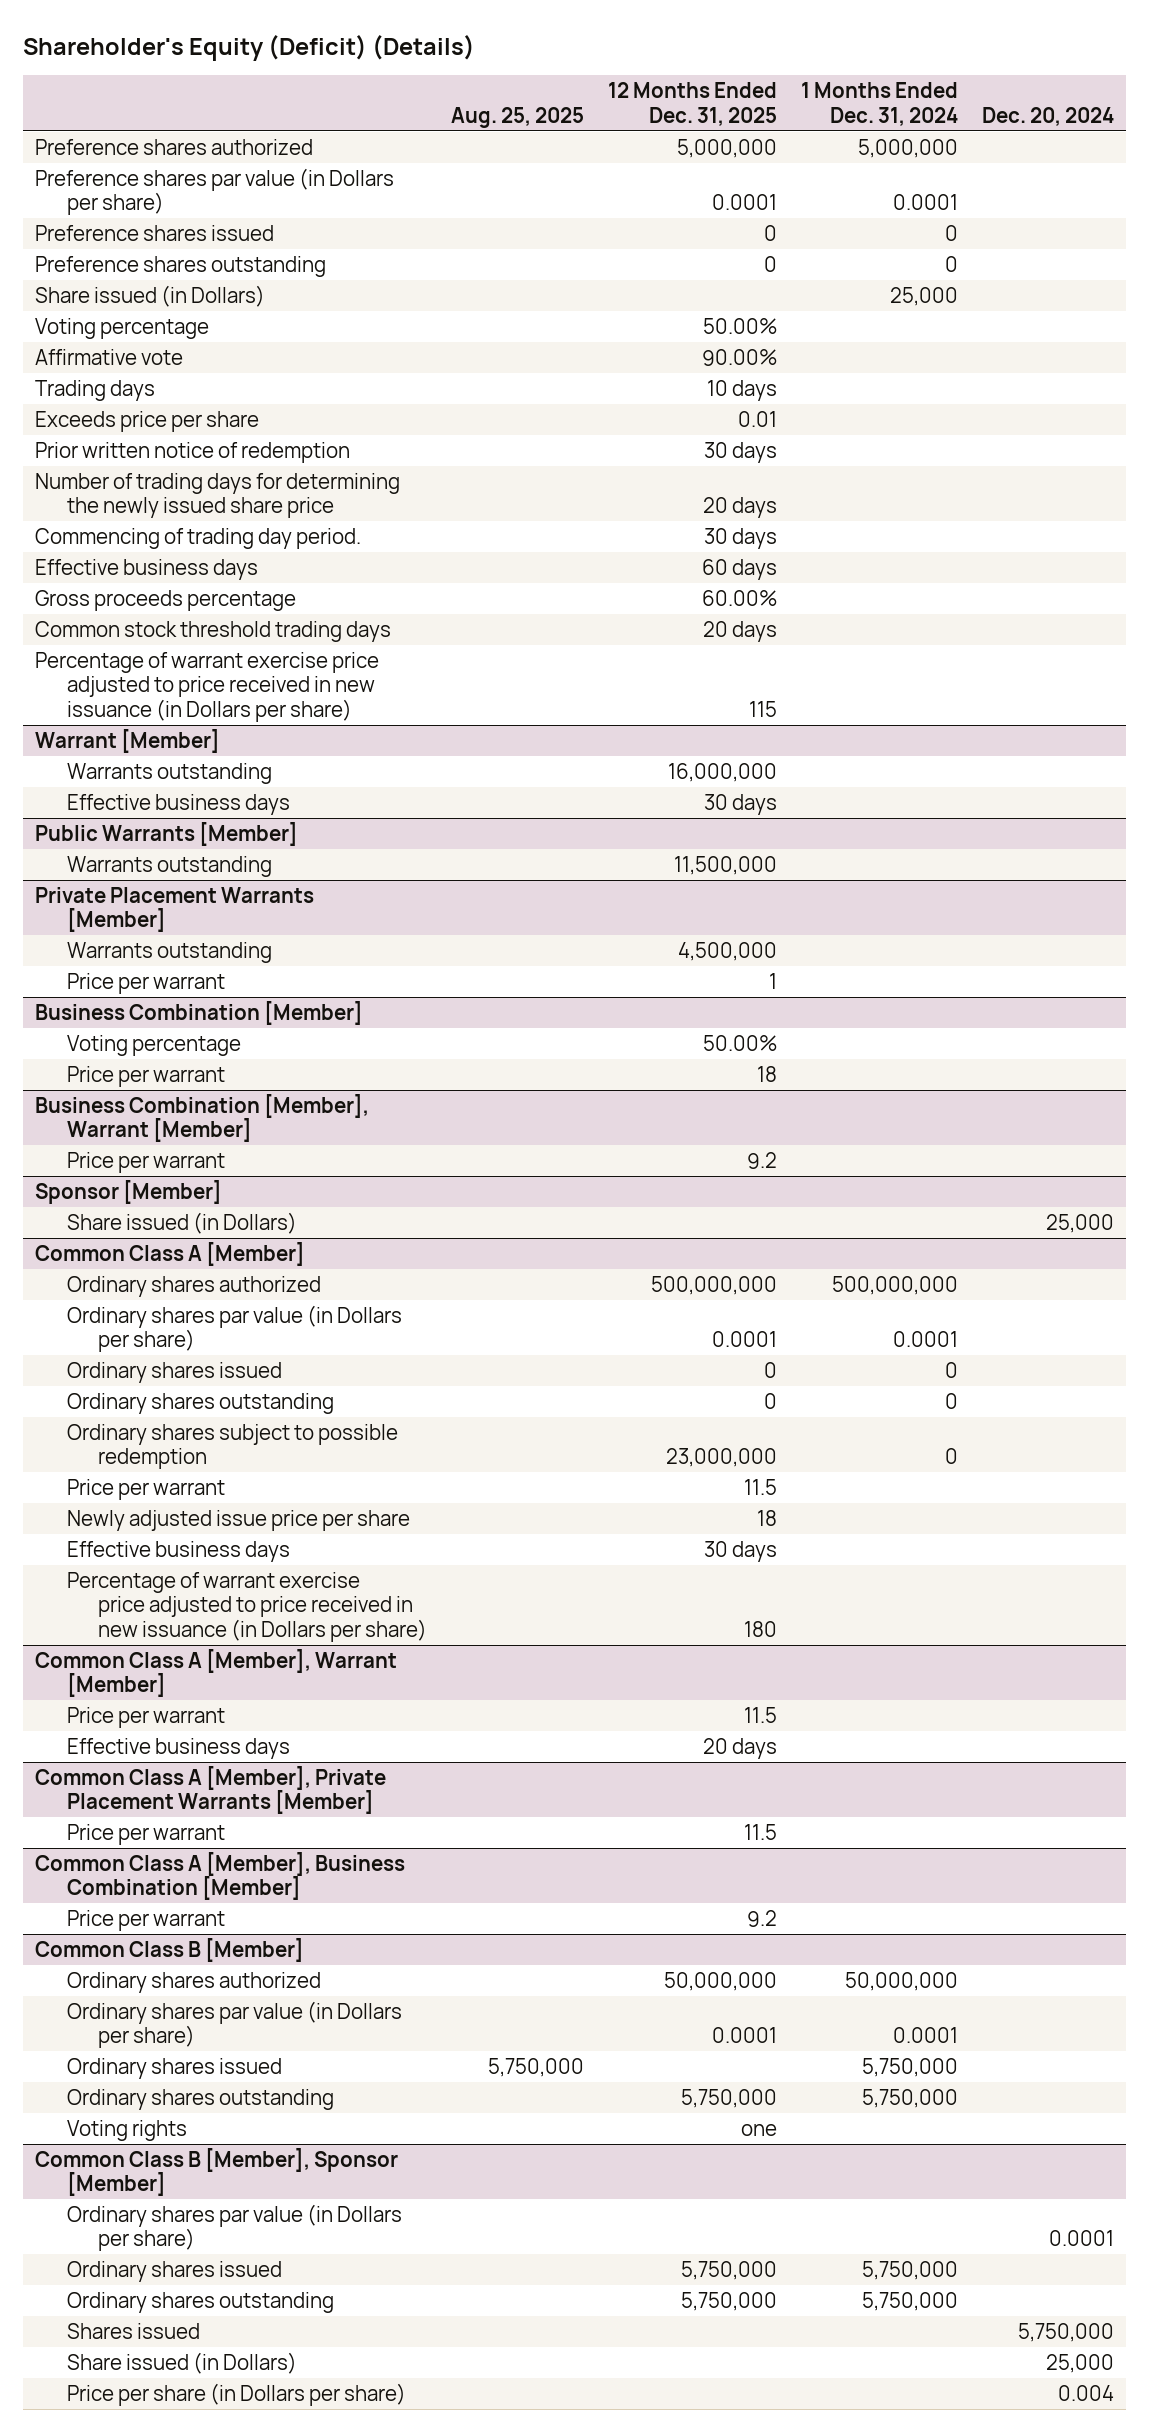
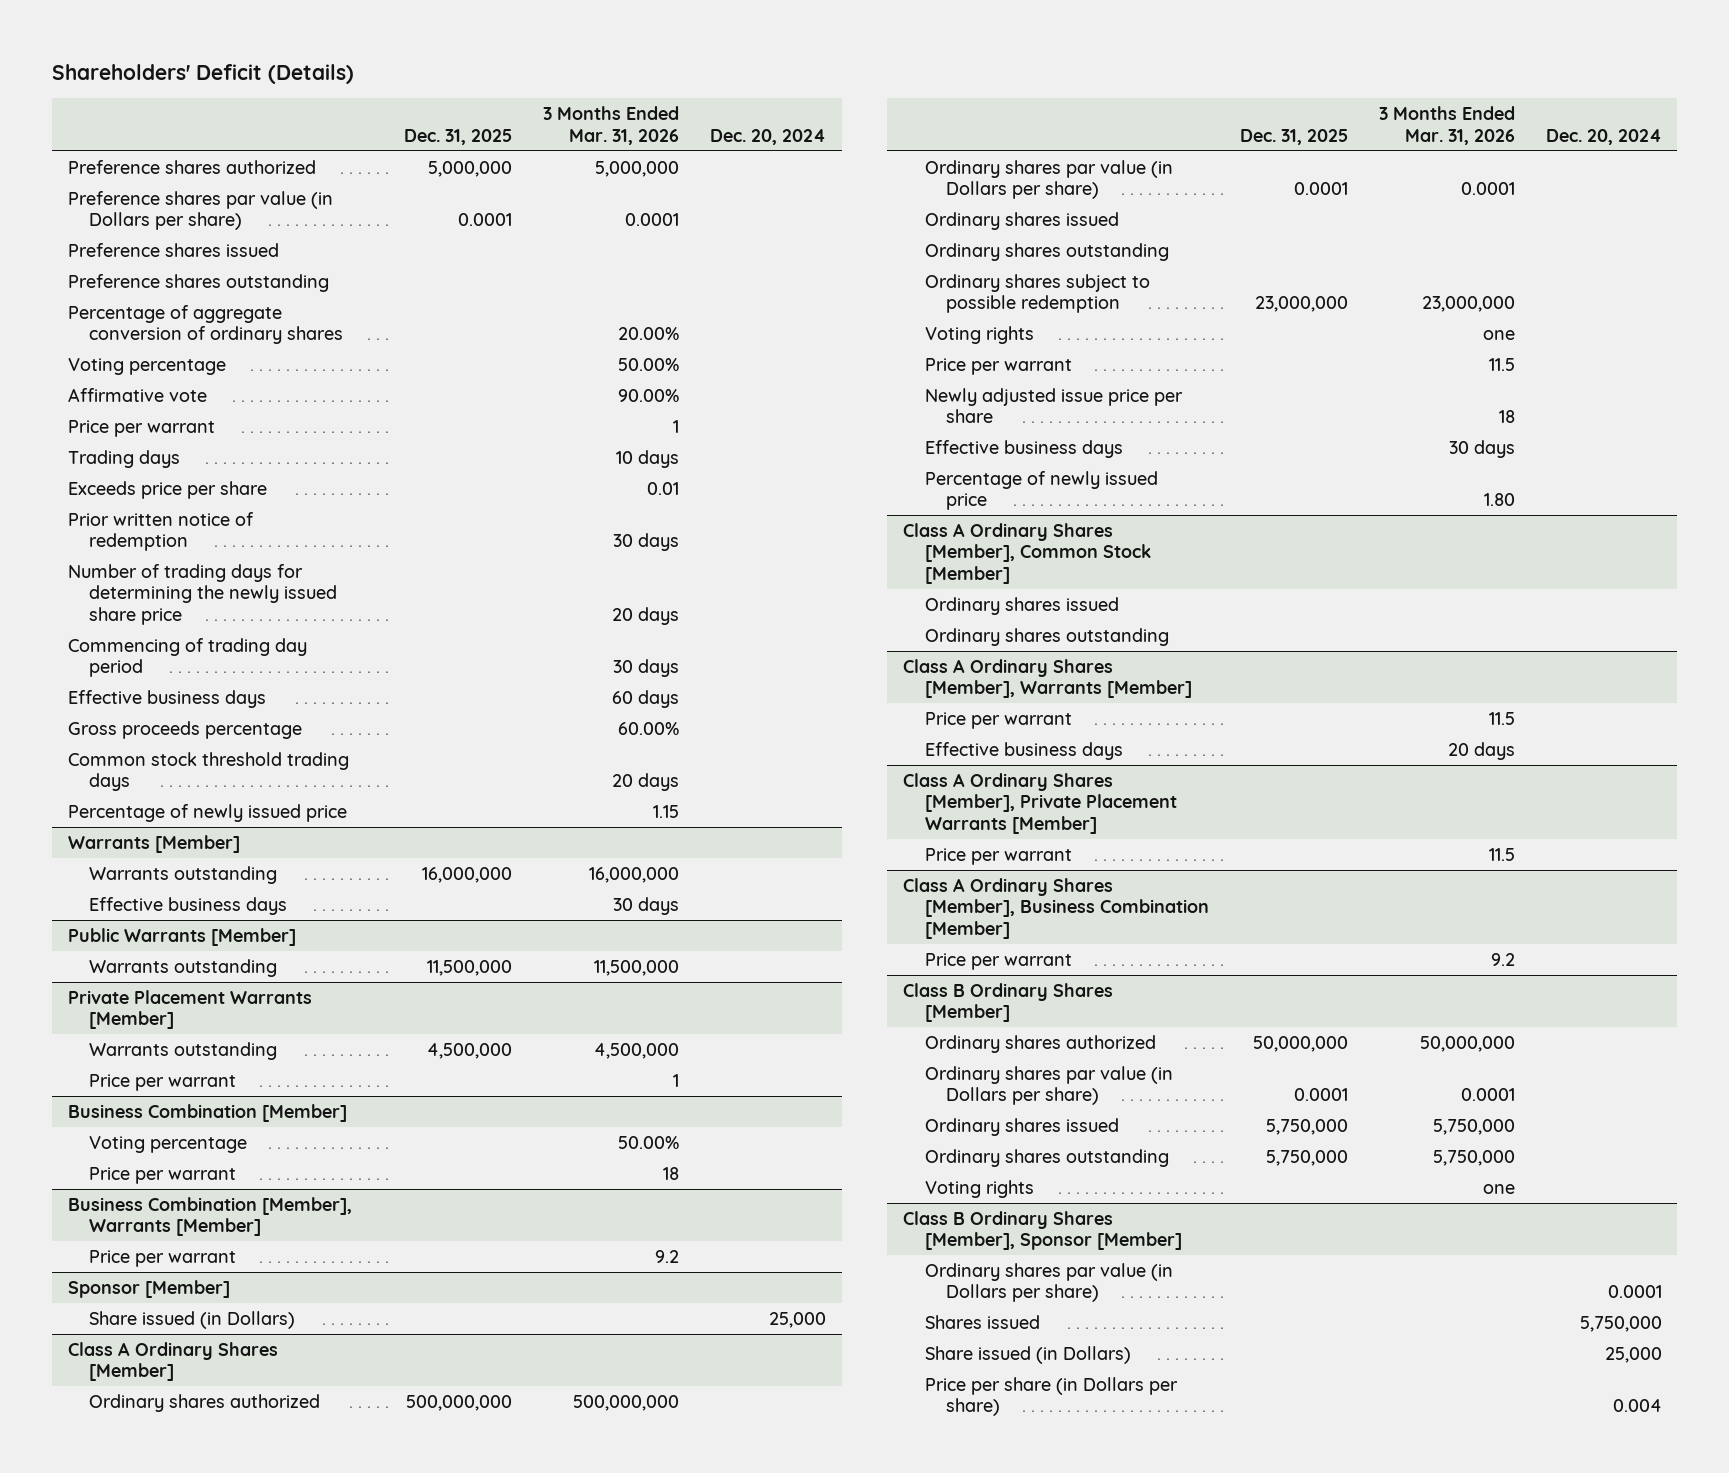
[23,35,476,62] Shareholder's Equity (Deficit) (Details) -> [52,64,355,85] Shareholders' Deficit (Details)
[451,106,585,128] Aug. 25, 2025 -> none
[608,82,778,126] 12 Months Ended Dec. 31, 2025 -> none
[801,82,959,126] 1 Months Ended Dec. 31, 2024 -> none
none -> [404,128,513,145] Dec. 31, 2025
none -> [543,106,680,145] 3 Months Ended Mar. 31, 2026
[35,284,266,307] Share issued (in Dollars) -> none
none -> [67,304,344,345] Percentage of aggregate conversion of ordinary shares
none -> [67,419,215,437] Price per warrant
[35,527,362,549] Commencing of trading day period. -> [67,637,307,678] Commencing of trading day period
[35,651,380,722] Percentage of warrant exercise price adjusted to price received in new issuance (in Dollars per share) -> [67,803,347,822] Percentage of newly issued price
[35,728,221,753] Warrant [Member] -> [67,834,240,853] Warrants [Member]
[35,1093,370,1143] Business Combination [Member], Warrant [Member] -> [67,1196,352,1237] Business Combination [Member], Warrants [Member]
[35,1241,306,1266] Common Class A [Member] -> [67,1341,278,1382] Class A Ordinary Shares [Member]
none -> [924,325,1034,344] Voting rights
[66,1571,428,1642] Percentage of warrant exercise price adjusted to price received in new issuance (in Dollars per share) -> [924,470,1158,511] Percentage of newly issued price
none -> [902,522,1151,585] Class A Ordinary Shares [Member], Common Stock [Member]
none -> [924,596,1119,615] Ordinary shares issued
none -> [924,627,1169,646] Ordinary shares outstanding
[35,1648,398,1698] Common Class A [Member], Warrant [Member] -> [902,658,1192,699] Class A Ordinary Shares [Member], Warrants [Member]
[35,1765,387,1815] Common Class A [Member], Private Placement Warrants [Member] -> [902,772,1177,835] Class A Ordinary Shares [Member], Private Placement Warrants [Member]
[35,1851,406,1901] Common Class A [Member], Business Combination [Member] -> [902,877,1209,940] Class A Ordinary Shares [Member], Business Combination [Member]
[35,1937,305,1962] Common Class B [Member] -> [902,982,1113,1023] Class B Ordinary Shares [Member]
[35,2147,399,2197] Common Class B [Member], Sponsor [Member] -> [902,1210,1182,1251] Class B Ordinary Shares [Member], Sponsor [Member]
[66,2260,282,2282] Ordinary shares issued -> none
[66,2291,334,2313] Ordinary shares outstanding -> none

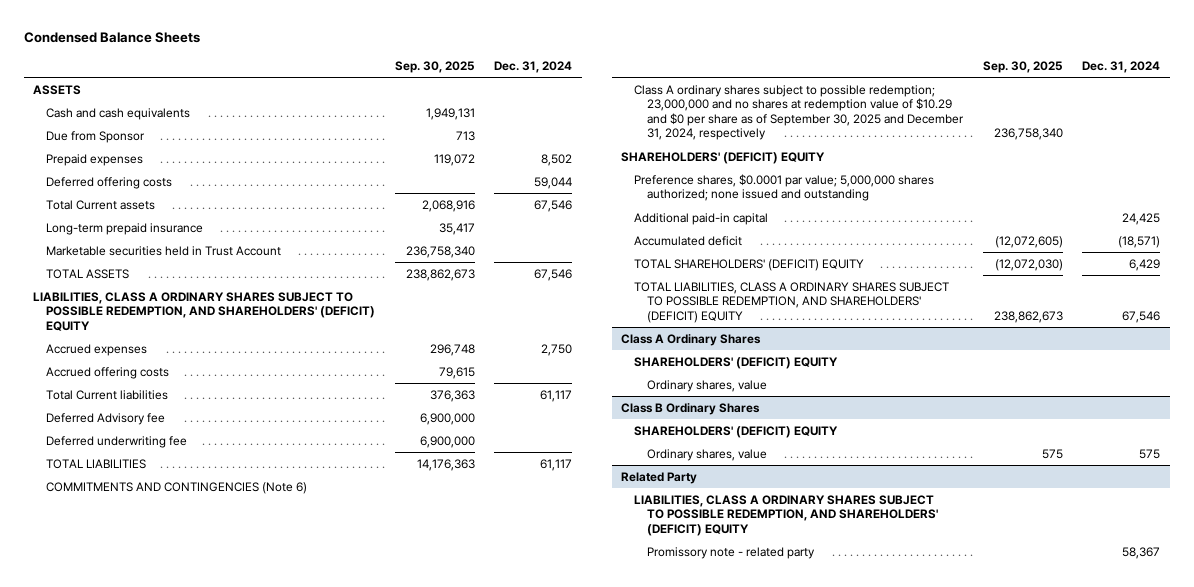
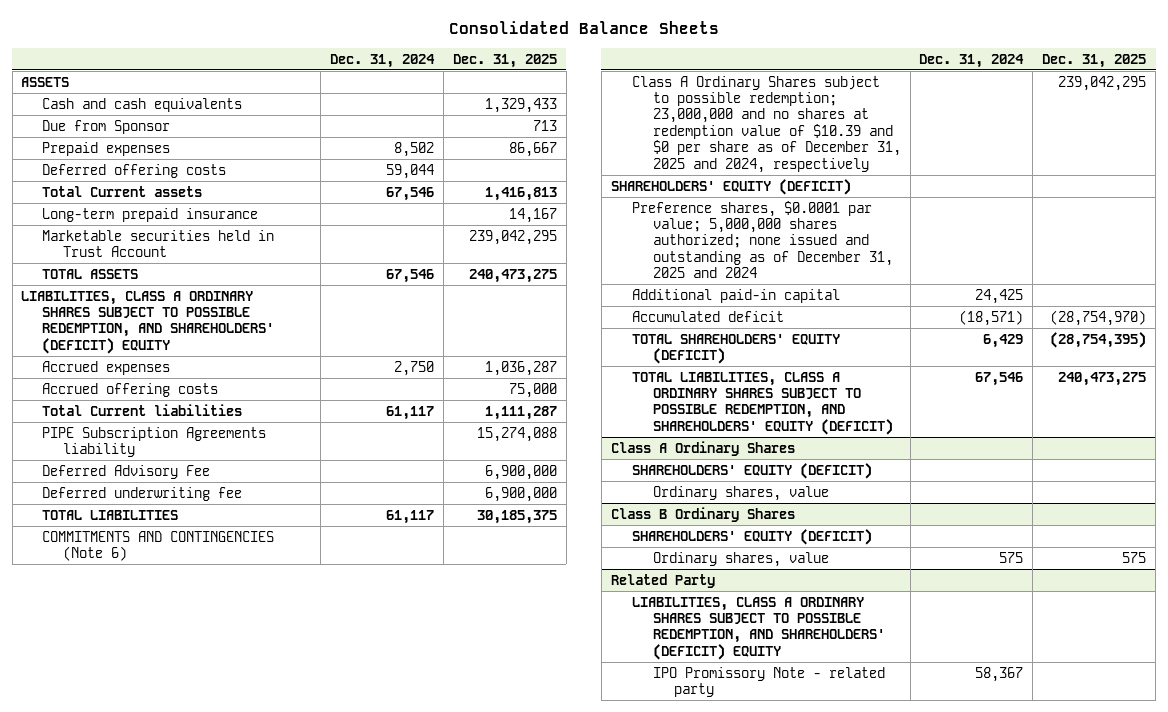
[23,32,200,44] Condensed Balance Sheets -> [448,20,719,34] Consolidated Balance Sheets
[394,60,475,73] Sep. 30, 2025 -> none
none -> [452,53,557,68] Dec. 31, 2025
none -> [42,426,267,458] PIPE Subscription Agreements liability
[46,412,166,425] Deferred Advisory fee -> [42,464,211,479] Deferred Advisory Fee
[634,84,965,141] Class A ordinary shares subject to possible redemption; 23,000,000 and no shares at redemption value of $10.29 and $0 per share as of September 30, 2025 and December 31, 2024, respectively -> [631,75,901,173] Class A Ordinary Shares subject to possible redemption; 23,000,000 and no shares at redemption value of $10.39 and $0 per share as of December 31, 2025 and 2024, respectively
[621,151,826,164] SHAREHOLDERS' (DEFICIT) EQUITY -> [610,178,851,195] SHAREHOLDERS' EQUITY (DEFICIT)
[634,173,935,202] Preference shares, $0.0001 par value; 5,000,000 shares authorized; none issued and outstanding -> [631,200,893,279] Preference shares, $0.0001 par value; 5,000,000 shares authorized; none issued and outstanding as of December 31, 2025 and 2024
[634,258,865,271] TOTAL SHAREHOLDERS' (DEFICIT) EQUITY -> [631,333,840,365] TOTAL SHAREHOLDERS' EQUITY (DEFICIT)
[634,281,950,323] TOTAL LIABILITIES, CLASS A ORDINARY SHARES SUBJECT TO POSSIBLE REDEMPTION, AND SHAREHOLDERS' (DEFICIT) EQUITY -> [631,371,893,435] TOTAL LIABILITIES, CLASS A ORDINARY SHARES SUBJECT TO POSSIBLE REDEMPTION, AND SHAREHOLDERS' EQUITY (DEFICIT)
[634,356,839,369] SHAREHOLDERS' (DEFICIT) EQUITY -> [631,462,872,479] SHAREHOLDERS' EQUITY (DEFICIT)
[634,425,839,438] SHAREHOLDERS' (DEFICIT) EQUITY -> [631,528,872,545] SHAREHOLDERS' EQUITY (DEFICIT)
[647,546,816,559] Promissory note - related party -> [652,666,885,698] IPO Promissory Note - related party

